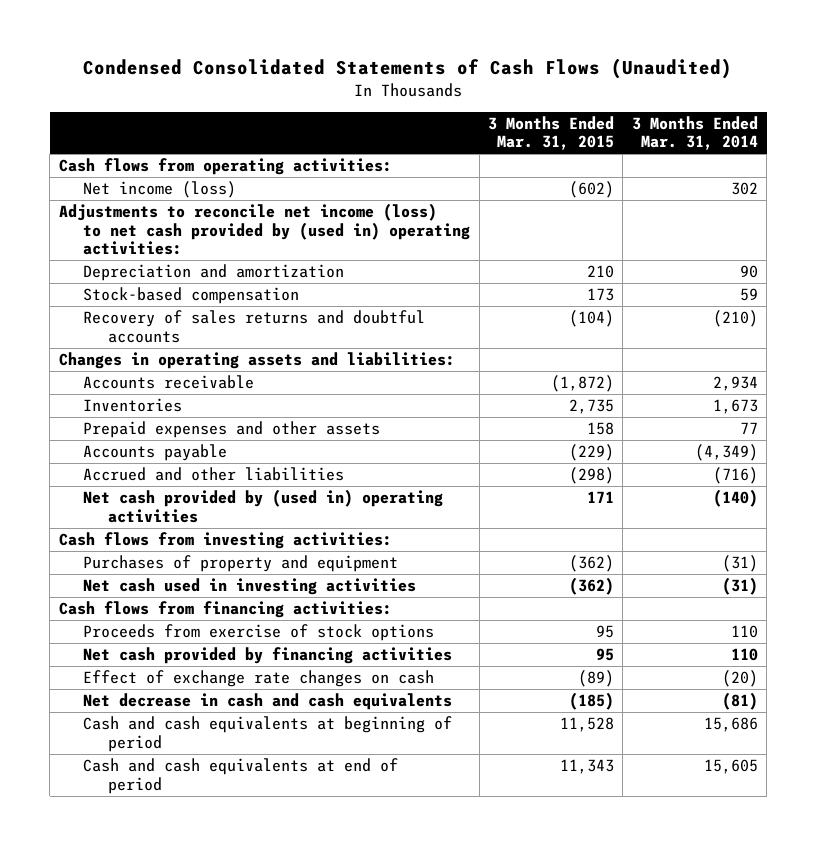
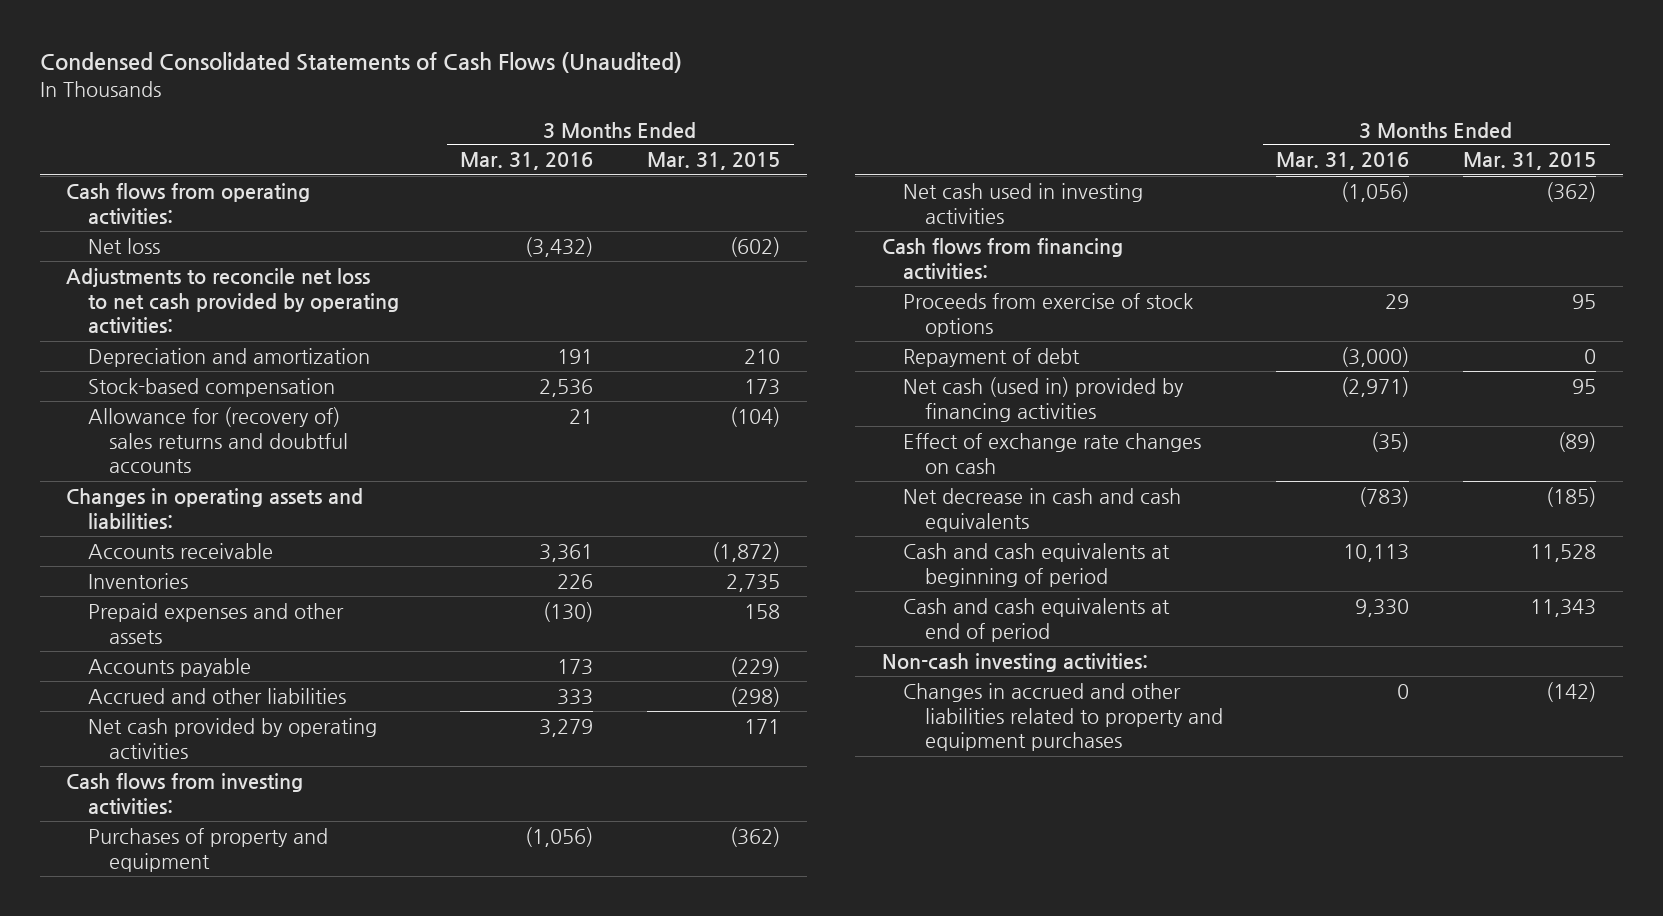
[631,115,758,151] 3 Months Ended Mar. 31, 2014 -> none
none -> [460,152,594,171] Mar. 31, 2016
[83,181,237,199] Net income (loss) -> [87,237,160,254] Net loss
[58,203,471,256] Adjustments to reconcile net income (loss) to net cash provided by (used in) operating activities: -> [66,267,399,335] Adjustments to reconcile net loss to net cash provided by operating activities:
[83,310,426,343] Recovery of sales returns and doubtful accounts -> [87,406,348,474] Allowance for (recovery of) sales returns and doubtful accounts
[83,489,444,523] Net cash provided by (used in) operating activities -> [87,717,377,759] Net cash provided by operating activities
none -> [903,347,1081,367] Repayment of debt
[83,647,453,665] Net cash provided by financing activities -> [903,376,1185,422] Net cash (used in) provided by financing activities
none -> [882,652,1149,672] Non-cash investing activities:
none -> [903,682,1223,752] Changes in accrued and other liabilities related to property and equipment purchases

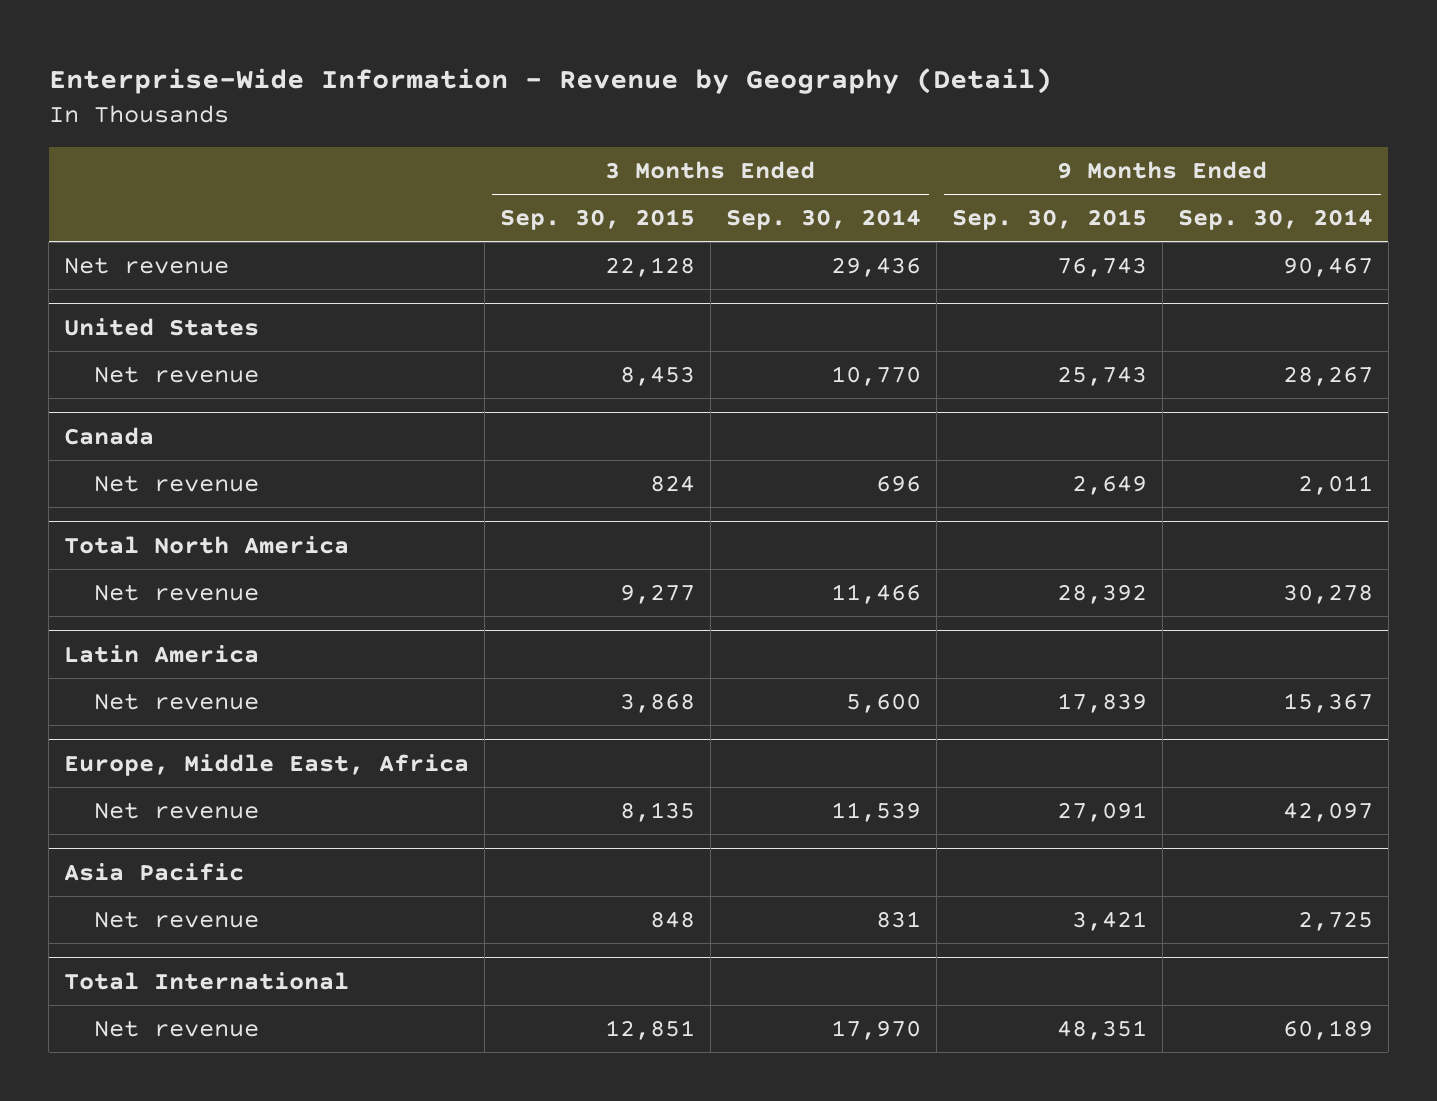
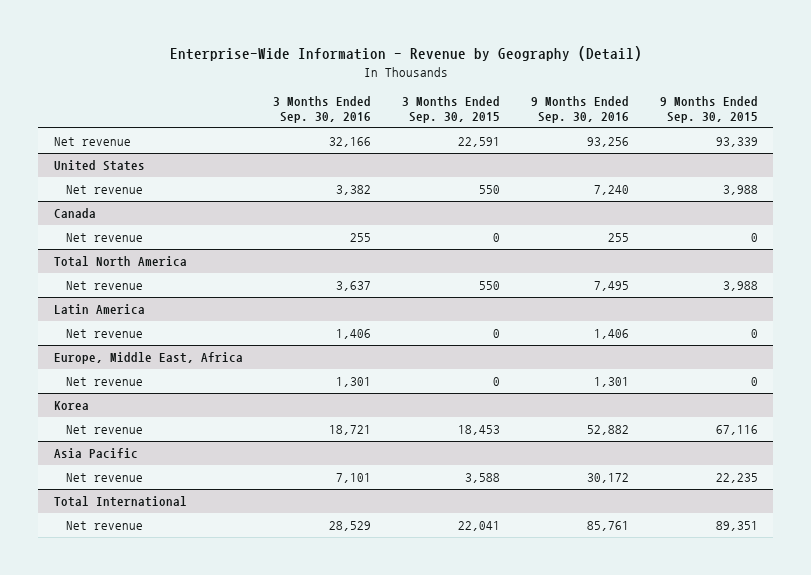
[725,209,921,231] Sep. 30, 2014 -> none
[1177,209,1373,231] Sep. 30, 2014 -> none
none -> [273,96,372,124] 3 Months Ended Sep. 30, 2016
none -> [530,96,629,124] 9 Months Ended Sep. 30, 2016
[604,256,695,277] 22,128 -> [458,137,501,148] 22,591
[1056,256,1147,277] 76,743 -> [715,137,758,148] 93,339
[619,365,695,386] 8,453 -> [479,185,501,195] 550
[1056,365,1147,386] 25,743 -> [722,185,758,196] 3,988
[649,474,695,492] 824 -> [493,233,501,243] 0
[1071,474,1147,495] 2,649 -> [750,233,758,243] 0
[619,583,695,604] 9,277 -> [479,281,501,291] 550
[1056,583,1147,604] 28,392 -> [722,281,758,292] 3,988
[619,692,695,713] 3,868 -> [493,329,501,339] 0
[1056,692,1147,713] 17,839 -> [750,329,758,339] 0
[619,801,695,822] 8,135 -> [493,377,501,387] 0
[1056,801,1147,822] 27,091 -> [750,377,758,387] 0
none -> [53,401,89,411] Korea
none -> [65,425,143,435] Net revenue
[649,910,695,928] 848 -> [465,473,501,484] 3,588
[1071,910,1147,931] 3,421 -> [715,473,758,484] 22,235
[604,1019,695,1040] 12,851 -> [458,521,501,532] 22,041
[1056,1019,1147,1040] 48,351 -> [715,521,758,532] 89,351

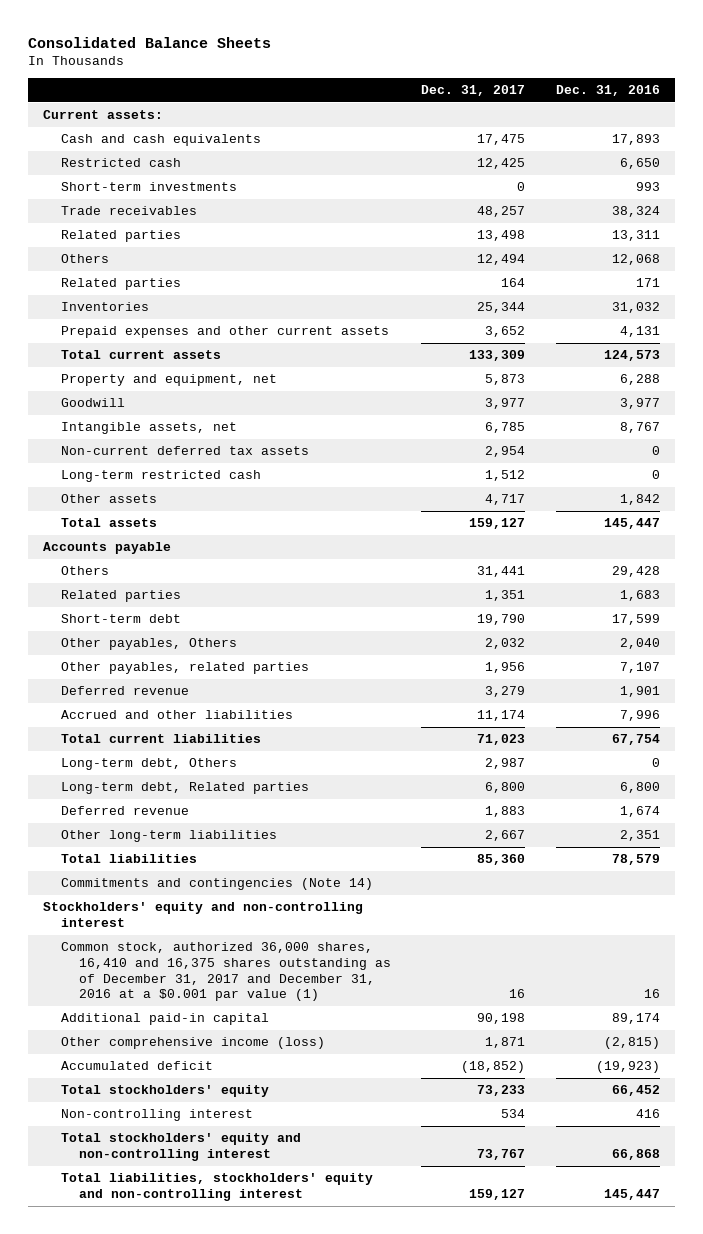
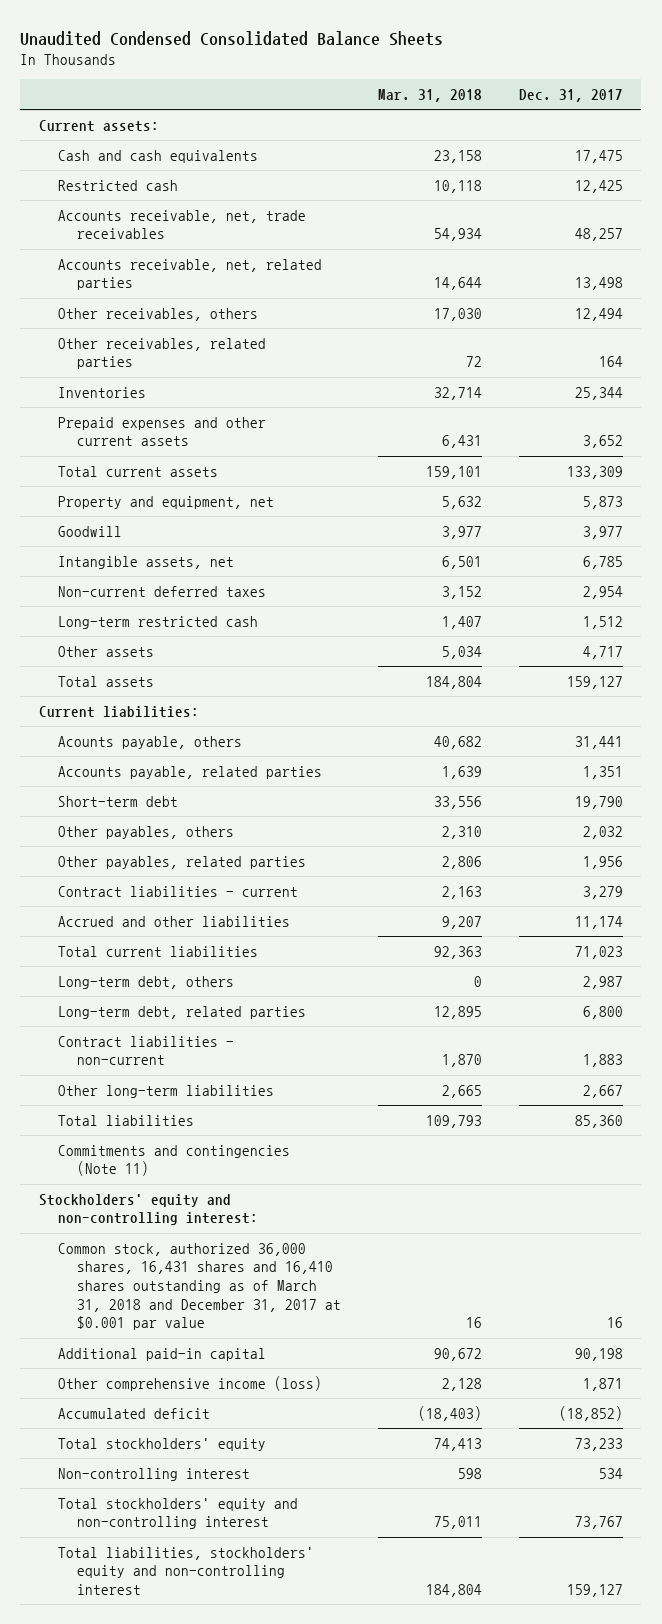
[27,36,271,48] Consolidated Balance Sheets -> [20,30,444,46] Unaudited Condensed Consolidated Balance Sheets
[555,85,660,97] Dec. 31, 2016 -> none
none -> [378,89,483,103] Mar. 31, 2018
[60,182,237,192] Short-term investments -> none
[60,206,197,216] Trade receivables -> [57,209,306,240] Accounts receivable, net, trade receivables
[60,230,181,243] Related parties -> [57,258,322,291] Accounts receivable, net, related parties
[60,254,109,264] Others -> [57,307,258,321] Other receivables, others
[60,278,181,291] Related parties -> [57,337,266,370] Other receivables, related parties
[60,446,309,456] Non-current deferred tax assets -> [57,585,266,597] Non-current deferred taxes
[43,542,172,555] Accounts payable -> none
none -> [38,705,199,718] Current liabilities:
[60,566,109,576] Others -> [57,735,242,749] Acounts payable, others
[60,590,181,603] Related parties -> [57,765,322,779] Accounts payable, related parties
[60,638,237,651] Other payables, Others -> [57,825,234,839] Other payables, others
[60,686,189,696] Deferred revenue -> [57,885,298,897] Contract liabilities - current
[60,758,237,771] Long-term debt, Others -> [57,975,234,989] Long-term debt, others
[60,782,309,795] Long-term debt, Related parties -> [57,1005,306,1019] Long-term debt, related parties
[60,806,189,816] Deferred revenue -> [57,1035,234,1066] Contract liabilities - non-current
[60,878,373,891] Commitments and contingencies (Note 14) -> [57,1144,290,1177] Commitments and contingencies (Note 11)
[43,902,364,927] Stockholders' equity and non-controlling interest -> [38,1193,258,1226] Stockholders' equity and non-controlling interest:
[60,942,391,1002] Common stock, authorized 36,000 shares, 16,410 and 16,375 shares outstanding as of December 31, 2017 and December 31, 2016 at a $0.001 par value (1) -> [57,1242,342,1331] Common stock, authorized 36,000 shares, 16,431 shares and 16,410 shares outstanding as of March 31, 2018 and December 31, 2017 at $0.001 par value

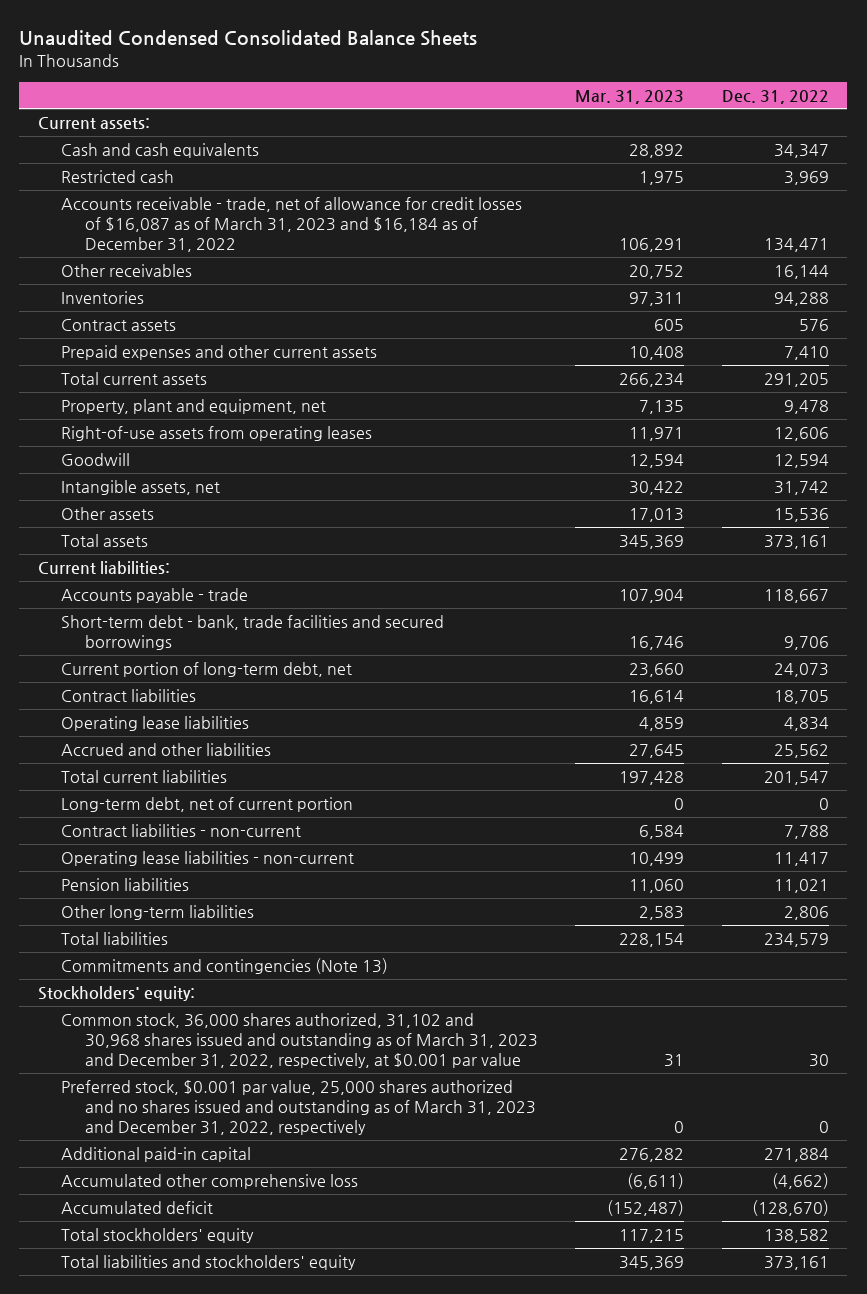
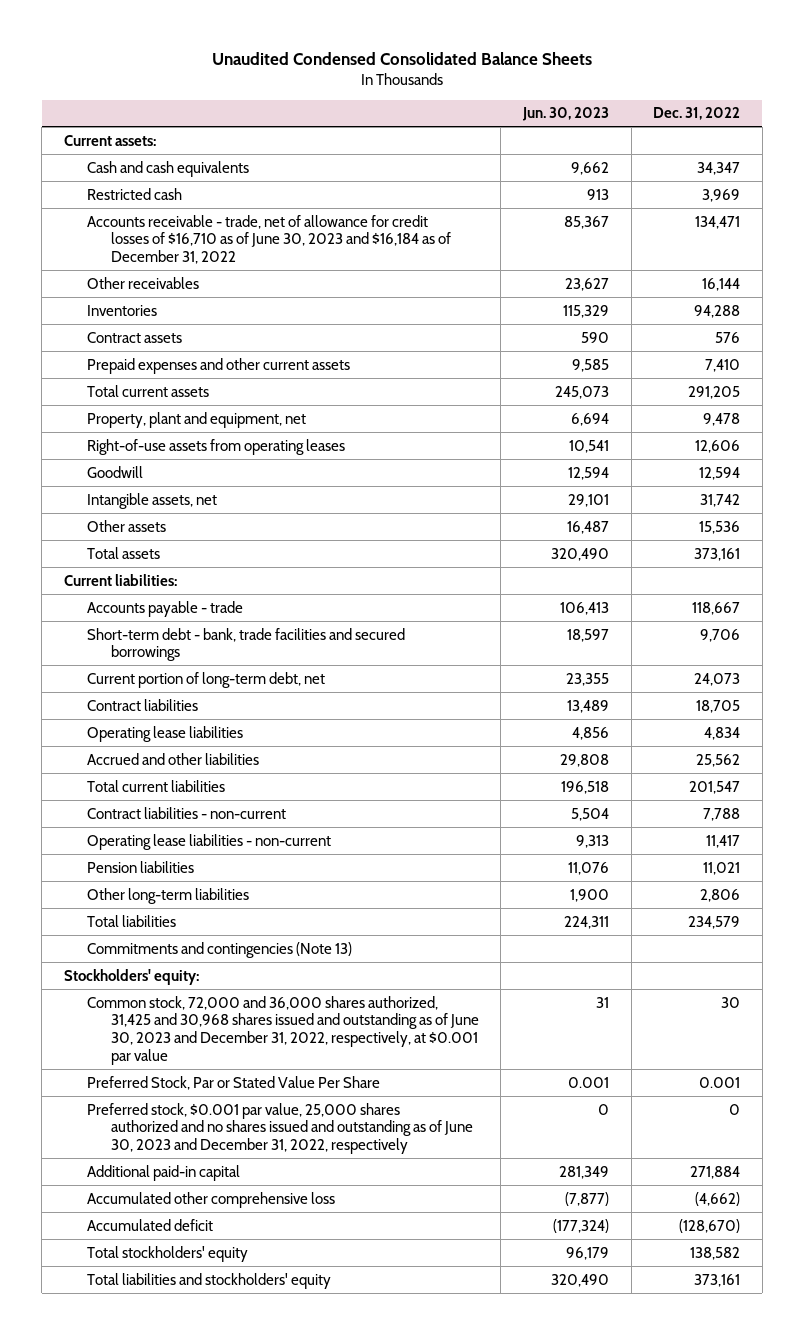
[575,89,685,104] Mar. 31, 2023 -> none
none -> [522,107,610,122] Jun. 30, 2023
[61,197,523,253] Accounts receivable - trade, net of allowance for credit losses of $16,087 as of March 31, 2023 and $16,184 as of December 31, 2022 -> [87,214,451,265] Accounts receivable - trade, net of allowance for credit losses of $16,710 as of June 30, 2023 and $16,184 as of December 31, 2022
[61,797,354,813] Long-term debt, net of current portion -> none
[61,1013,538,1069] Common stock, 36,000 shares authorized, 31,102 and 30,968 shares issued and outstanding as of March 31, 2023 and December 31, 2022, respectively, at $0.001 par value -> [87,995,479,1066] Common stock, 72,000 and 36,000 shares authorized, 31,425 and 30,968 shares issued and outstanding as of June 30, 2023 and December 31, 2022, respectively, at $0.001 par value
none -> [87,1075,381,1090] Preferred Stock, Par or Stated Value Per Share
[61,1080,536,1136] Preferred stock, $0.001 par value, 25,000 shares authorized and no shares issued and outstanding as of March 31, 2023 and December 31, 2022, respectively -> [87,1102,473,1155] Preferred stock, $0.001 par value, 25,000 shares authorized and no shares issued and outstanding as of June 30, 2023 and December 31, 2022, respectively

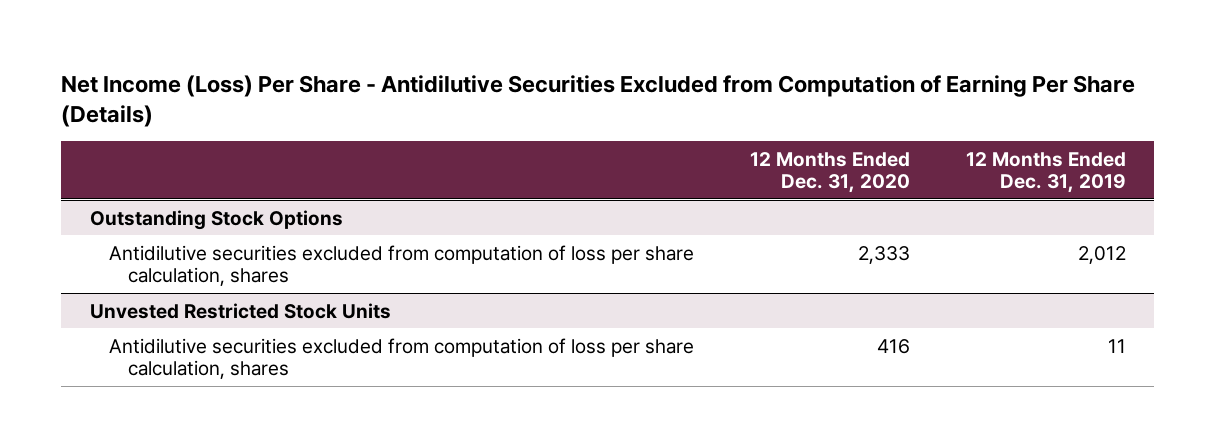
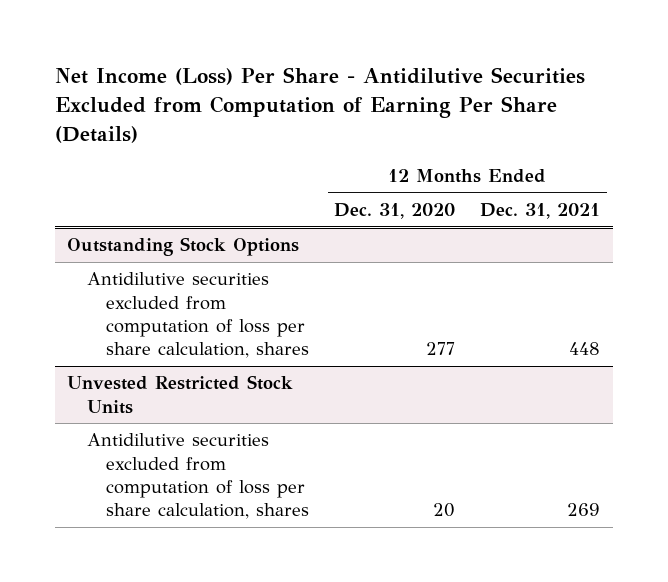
[966,151,1127,194] 12 Months Ended Dec. 31, 2019 -> none
none -> [480,203,601,220] Dec. 31, 2021
[857,245,910,264] 2,333 -> [426,342,456,356] 277
[876,338,910,354] 416 -> [433,503,456,518] 20

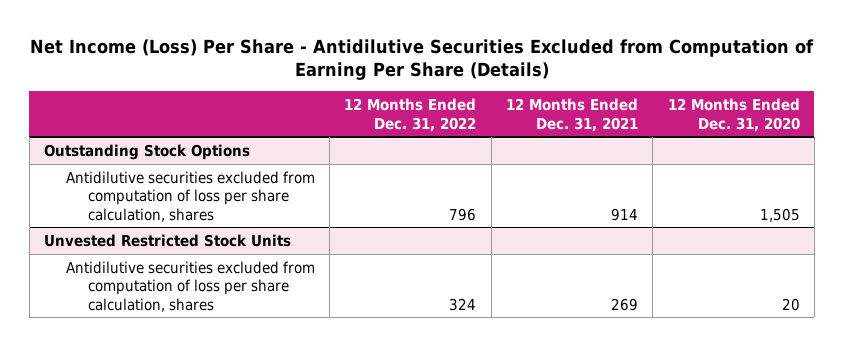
none -> [344,98,477,132] 12 Months Ended Dec. 31, 2022
[426,342,456,356] 277 -> [759,207,800,222] 1,505
[569,342,601,356] 448 -> [611,207,639,221] 914

